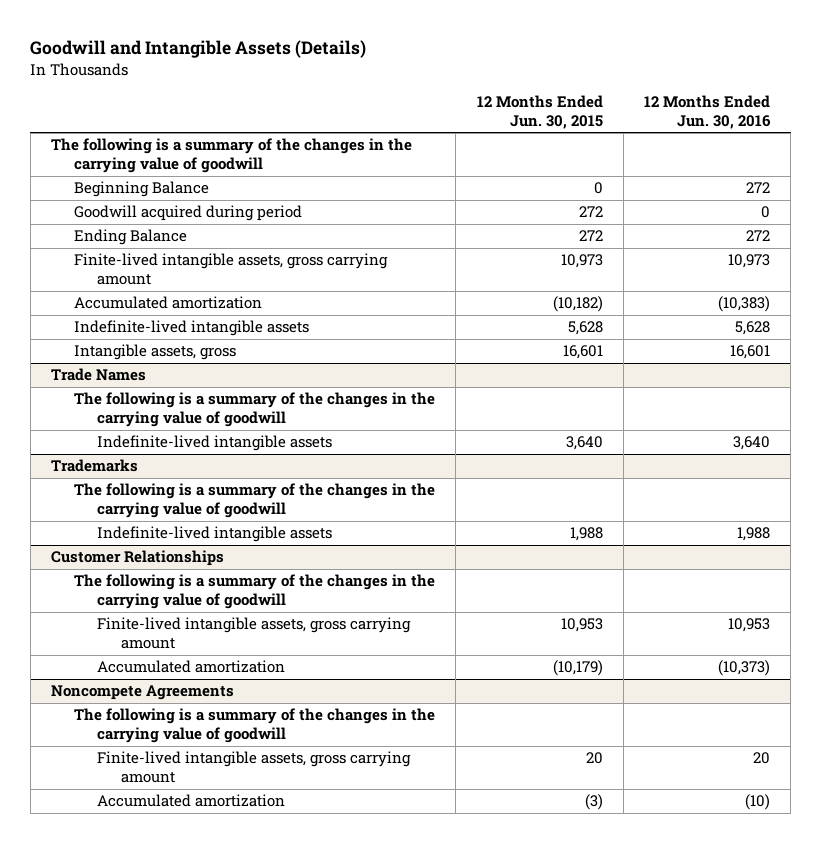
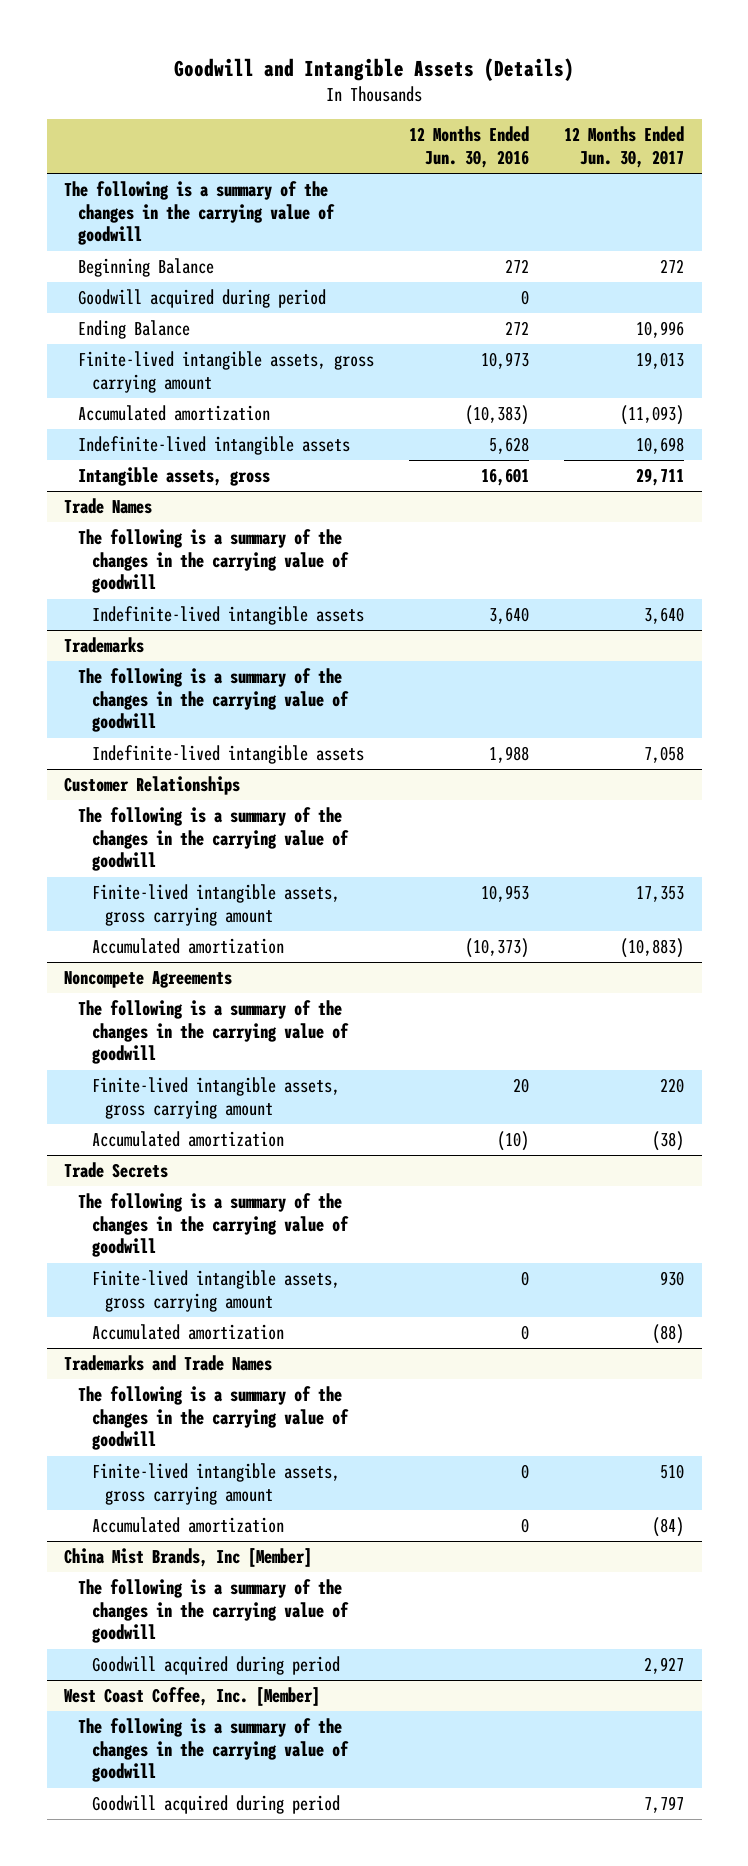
[476,95,603,130] 12 Months Ended Jun. 30, 2015 -> none
none -> [564,126,685,169] 12 Months Ended Jun. 30, 2017
none -> [64,1162,169,1179] Trade Secrets
none -> [77,1193,349,1258] The following is a summary of the changes in the carrying value of goodwill
none -> [91,1270,340,1312] Finite-lived intangible assets, gross carrying amount
none -> [91,1324,284,1341] Accumulated amortization
none -> [64,1355,273,1372] Trademarks and Trade Names
none -> [77,1386,349,1451] The following is a summary of the changes in the carrying value of goodwill
none -> [91,1463,340,1505] Finite-lived intangible assets, gross carrying amount
none -> [91,1517,284,1534] Accumulated amortization
none -> [64,1548,313,1568] China Mist Brands, Inc [Member]
none -> [77,1579,349,1644] The following is a summary of the changes in the carrying value of goodwill
none -> [91,1656,340,1676] Goodwill acquired during period
none -> [64,1687,321,1707] West Coast Coffee, Inc. [Member]
none -> [77,1718,349,1783] The following is a summary of the changes in the carrying value of goodwill
none -> [91,1795,340,1815] Goodwill acquired during period

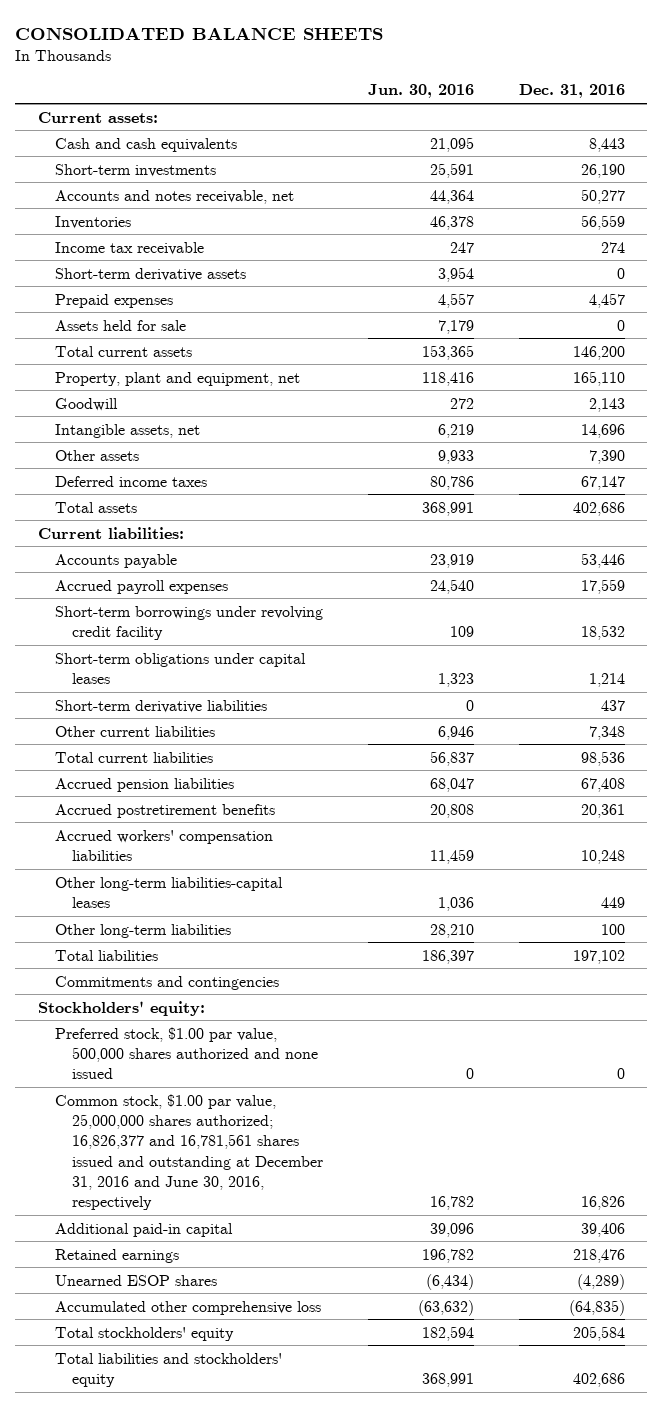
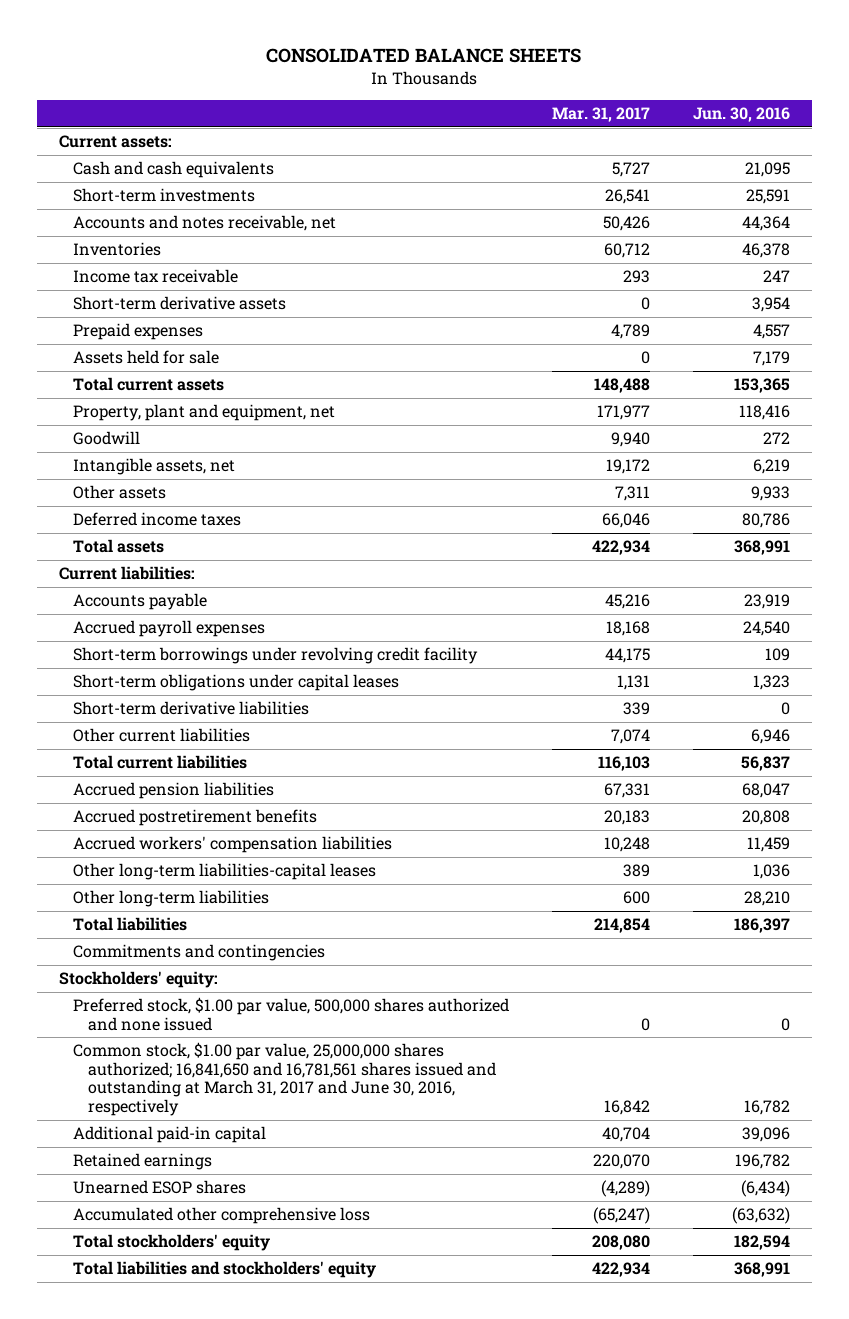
[518,84,625,99] Dec. 31, 2016 -> none
none -> [552,107,651,123] Mar. 31, 2017
[54,1093,324,1211] Common stock, $1.00 par value, 25,000,000 shares authorized; 16,826,377 and 16,781,561 shares issued and outstanding at December 31, 2016 and June 30, 2016, respectively -> [73,1042,496,1117] Common stock, $1.00 par value, 25,000,000 shares authorized; 16,841,650 and 16,781,561 shares issued and outstanding at March 31, 2017 and June 30, 2016, respectively

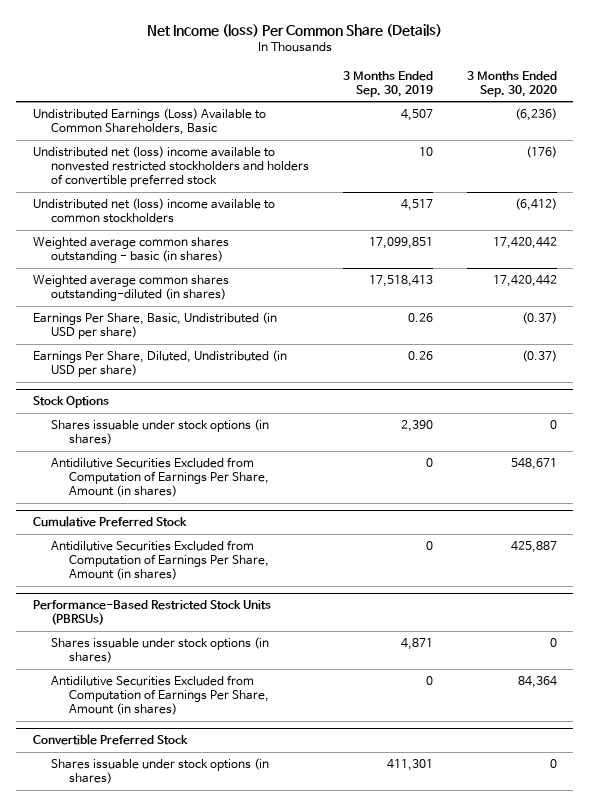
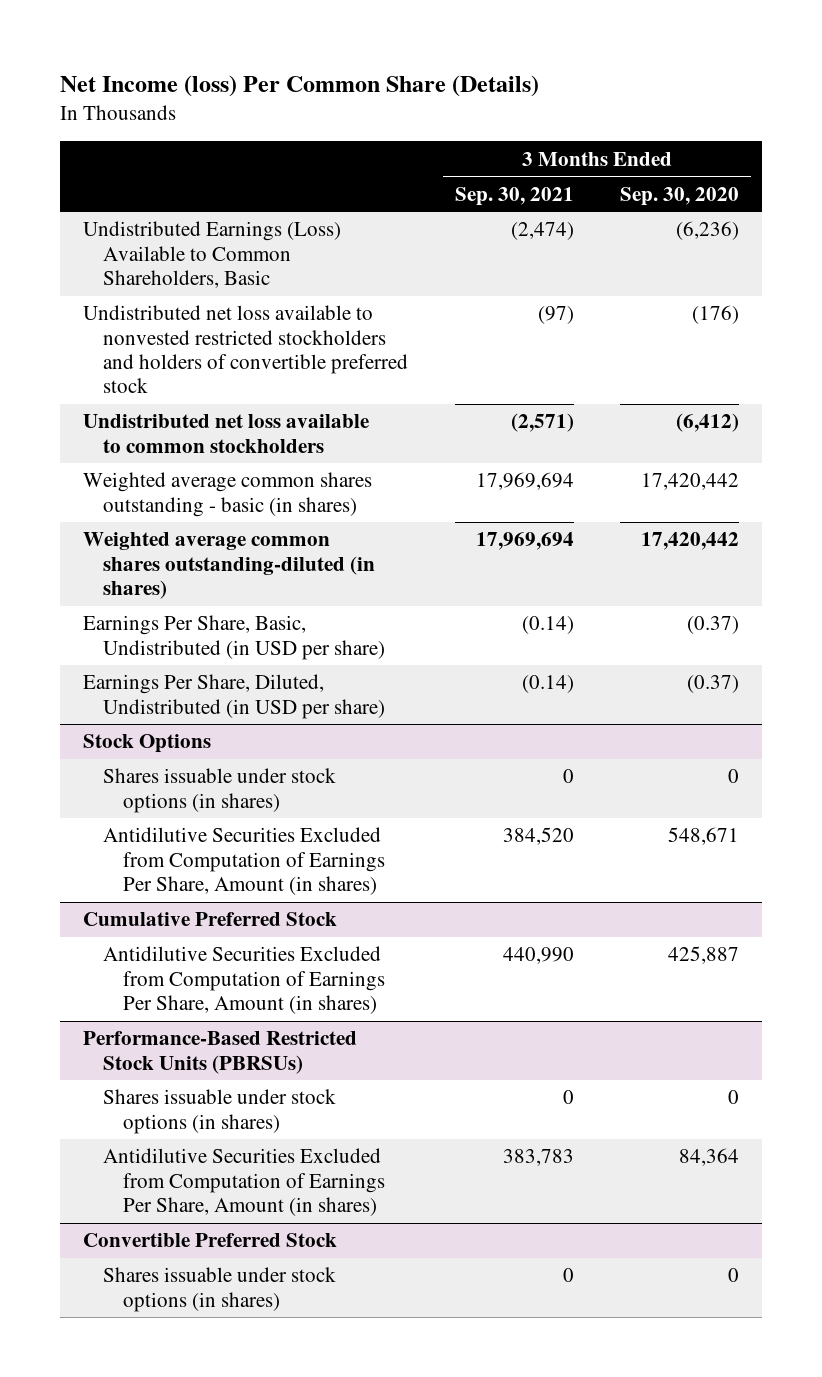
[342,70,433,97] 3 Months Ended Sep. 30, 2019 -> none
none -> [454,186,574,206] Sep. 30, 2021
[33,146,309,188] Undistributed net (loss) income available to nonvested restricted stockholders and holders of convertible preferred stock -> [83,305,409,394] Undistributed net loss available to nonvested restricted stockholders and holders of convertible preferred stock
[33,198,276,224] Undistributed net (loss) income available to common stockholders -> [83,414,370,453] Undistributed net loss available to common stockholders

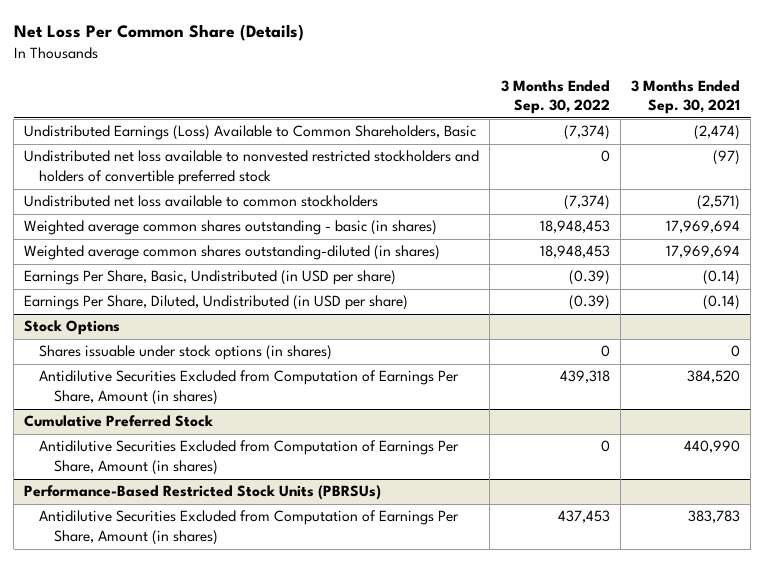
[59,75,539,98] Net Income (loss) Per Common Share (Details) -> [13,24,304,42] Net Loss Per Common Share (Details)
[620,186,740,206] Sep. 30, 2020 -> none
none -> [500,79,610,115] 3 Months Ended Sep. 30, 2022
[103,1089,337,1134] Shares issuable under stock options (in shares) -> none
[83,1233,338,1248] Convertible Preferred Stock -> none
[103,1267,337,1312] Shares issuable under stock options (in shares) -> none

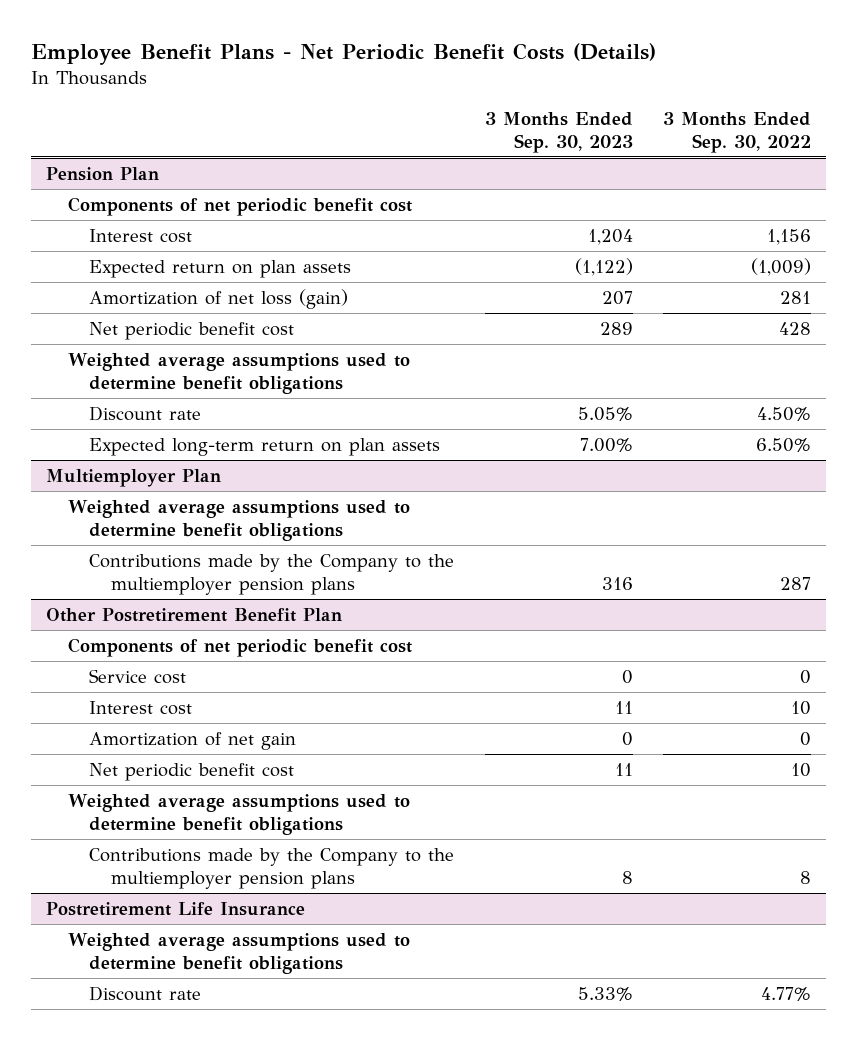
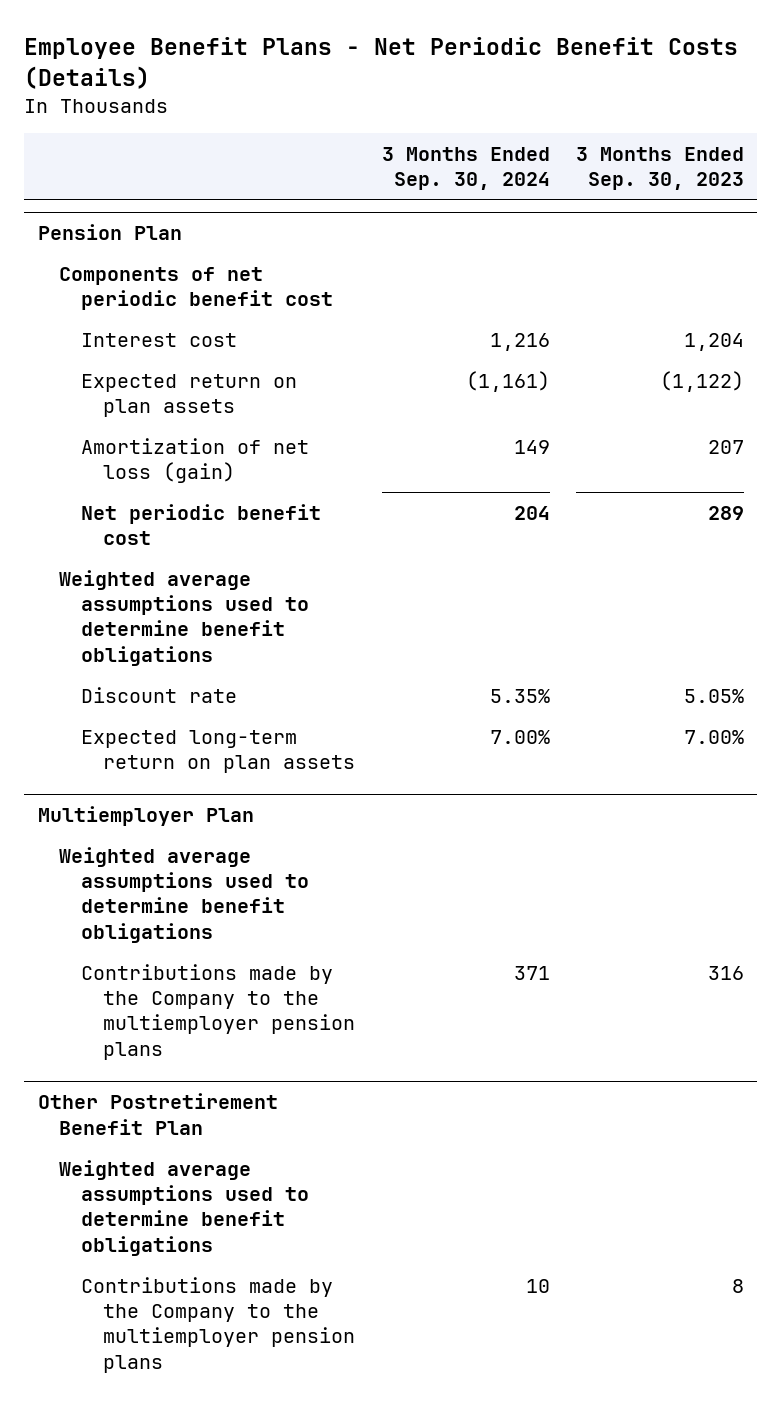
[662,111,811,153] 3 Months Ended Sep. 30, 2022 -> none
none -> [381,146,550,191] 3 Months Ended Sep. 30, 2024
[67,637,412,657] Components of net periodic benefit cost -> none
[89,668,187,684] Service cost -> none
[89,700,193,715] Interest cost -> none
[89,731,297,750] Amortization of net gain -> none
[89,762,295,781] Net periodic benefit cost -> none
[45,901,305,916] Postretirement Life Insurance -> none
[67,932,410,974] Weighted average assumptions used to determine benefit obligations -> none
[89,985,202,1001] Discount rate -> none

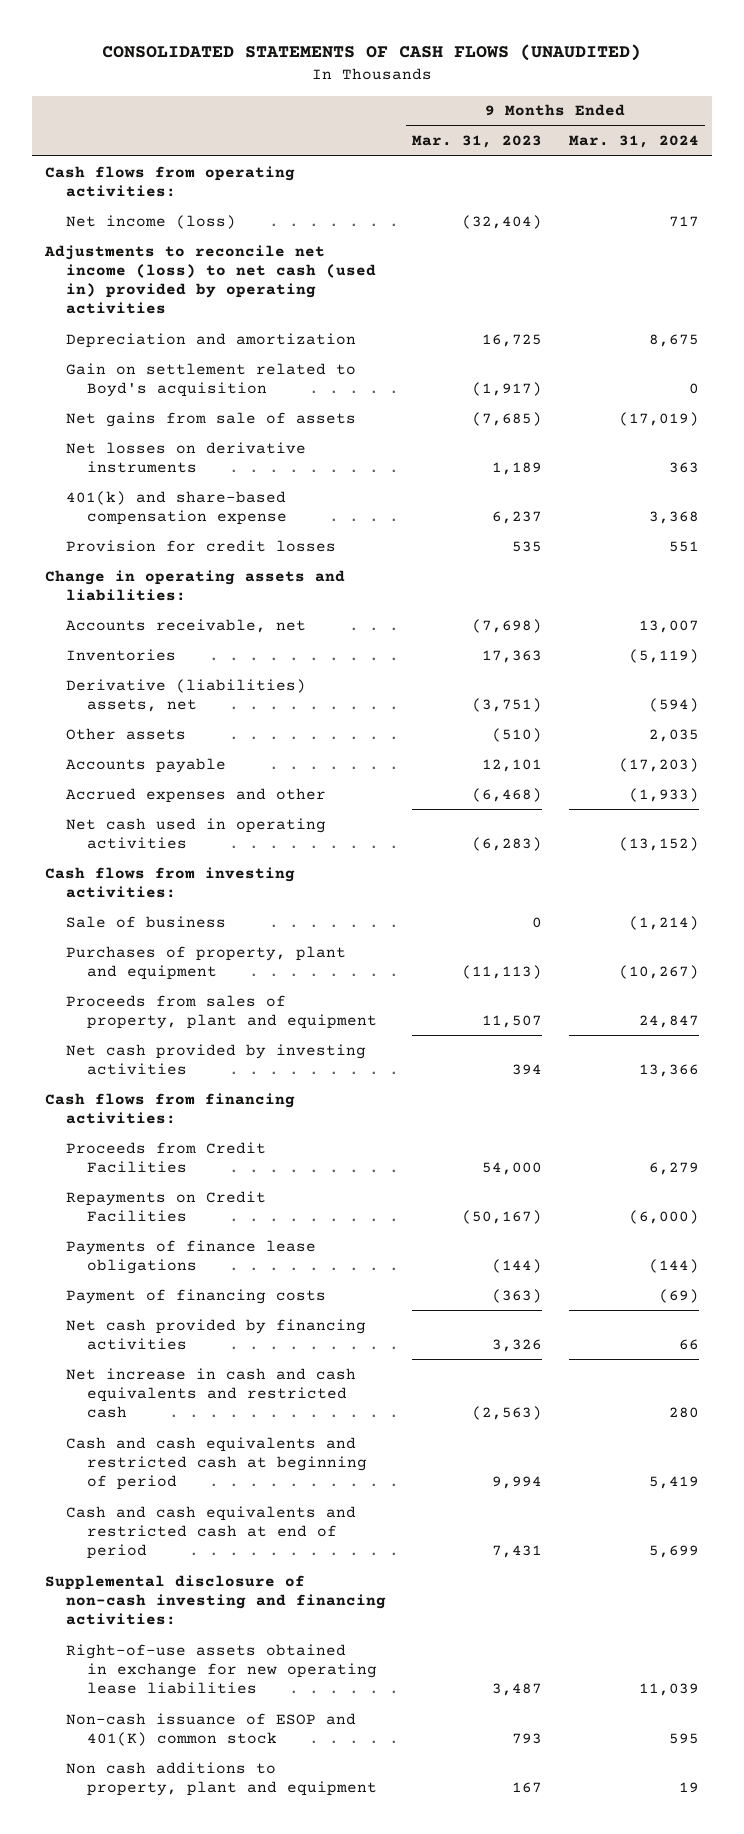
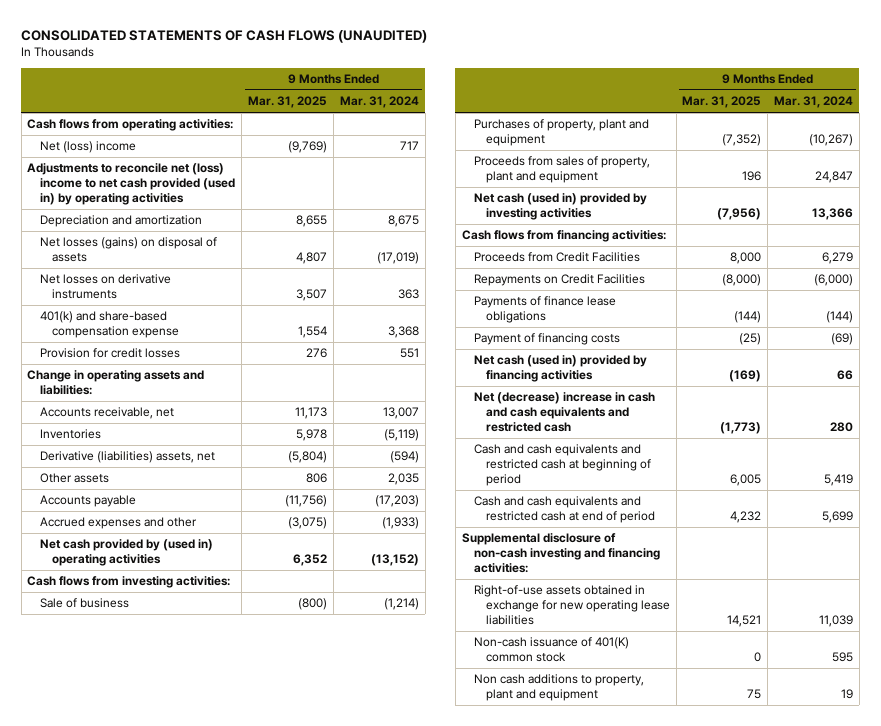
[412,135,543,149] Mar. 31, 2023 -> none
none -> [248,96,328,109] Mar. 31, 2025
[66,214,237,229] Net income (loss) -> [39,141,136,154] Net (loss) income
[44,244,377,315] Adjustments to reconcile net income (loss) to net cash (used in) provided by operating activities -> [27,163,235,206] Adjustments to reconcile net (loss) income to net cash provided (used in) by operating activities
[66,362,357,397] Gain on settlement related to Boyd's acquisition -> none
[66,411,357,427] Net gains from sale of assets -> [39,237,217,263] Net losses (gains) on disposal of assets
[66,817,327,849] Net cash used in operating activities -> [39,539,213,567] Net cash provided by (used in) operating activities
[66,1043,367,1075] Net cash provided by investing activities -> [473,193,647,221] Net cash (used in) provided by investing activities
[66,1318,367,1350] Net cash provided by financing activities -> [473,355,647,383] Net cash (used in) provided by financing activities
[66,1367,357,1419] Net increase in cash and cash equivalents and restricted cash -> [473,392,655,433] Net (decrease) increase in cash and cash equivalents and restricted cash
[66,1712,357,1746] Non-cash issuance of ESOP and 401(K) common stock -> [473,637,629,663] Non-cash issuance of 401(K) common stock

